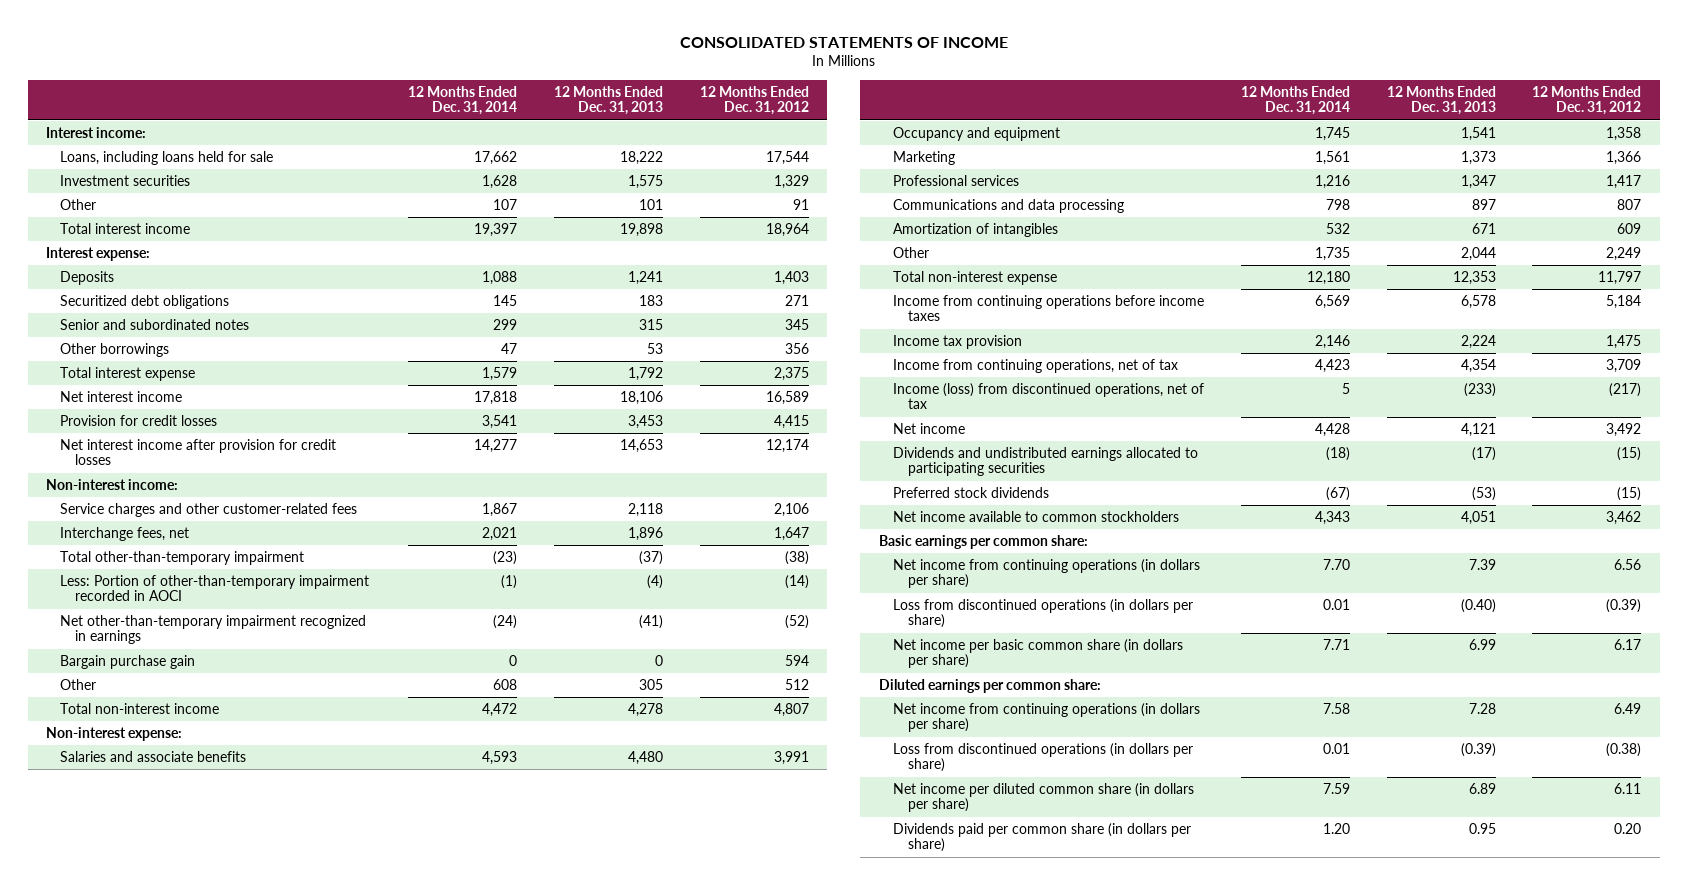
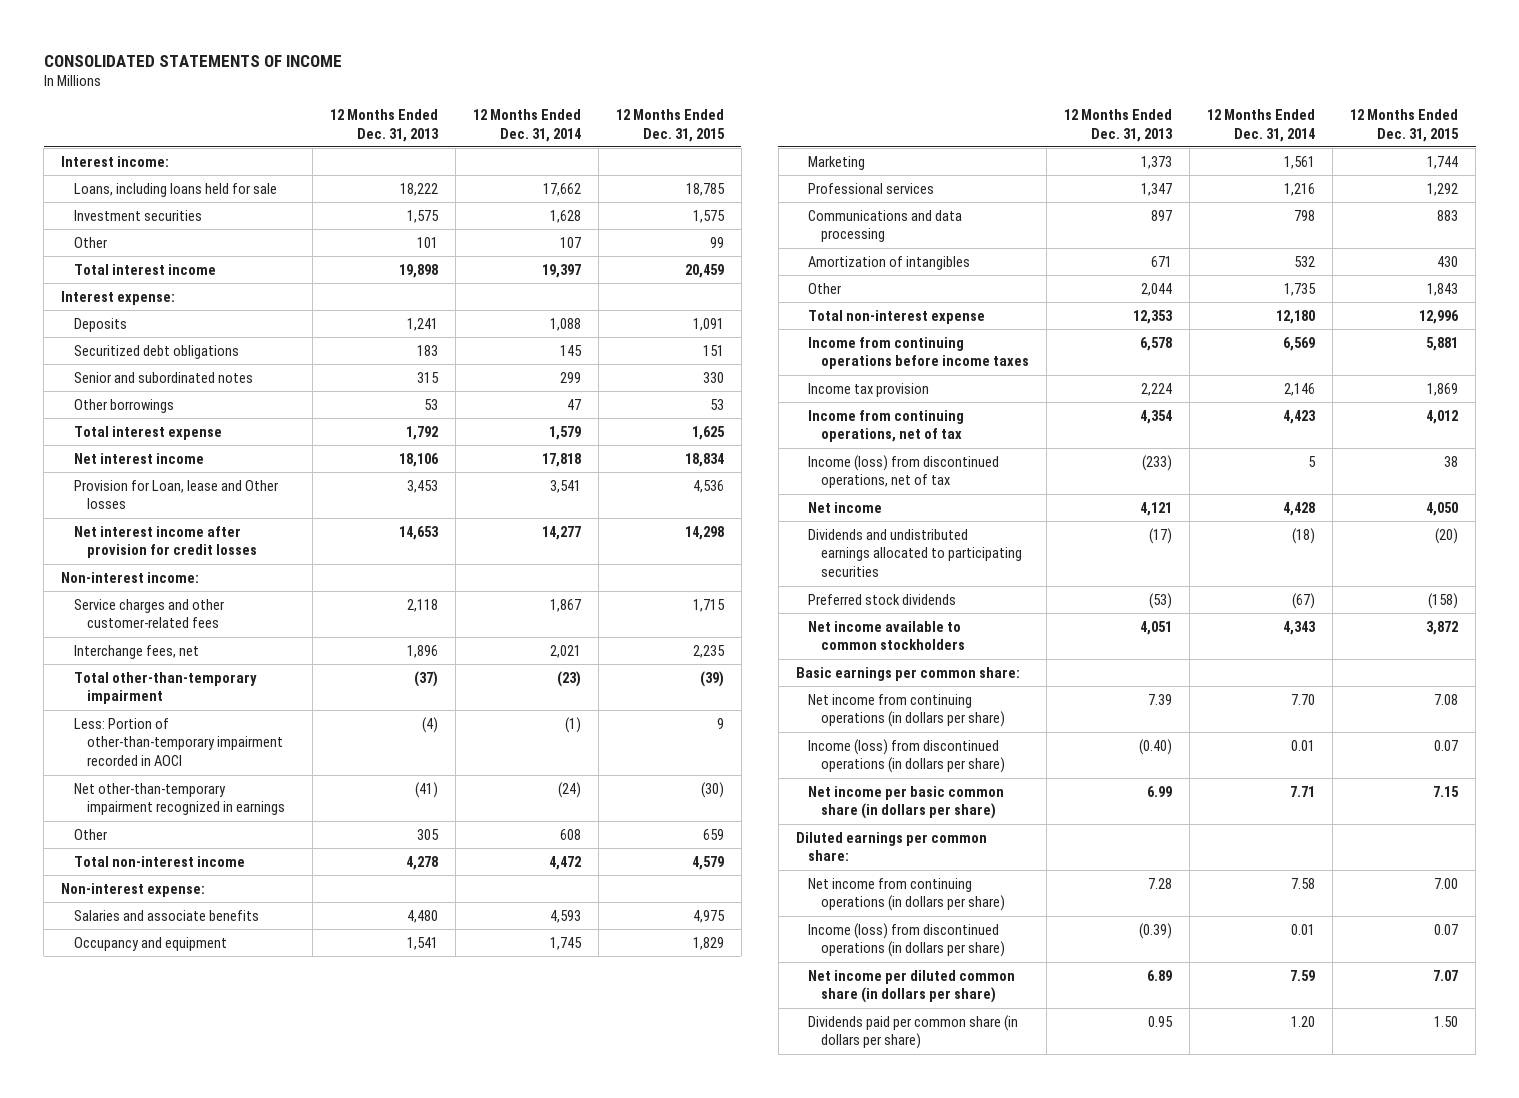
[699,85,809,116] 12 Months Ended Dec. 31, 2012 -> none
none -> [615,108,725,142] 12 Months Ended Dec. 31, 2015
[60,414,218,426] Provision for credit losses -> [73,479,278,510] Provision for Loan, lease and Other losses
[60,654,196,669] Bargain purchase gain -> none
[893,598,1194,629] Loss from discontinued operations (in dollars per share) -> [808,738,1005,774] Income (loss) from discontinued operations (in dollars per share)
[893,742,1194,773] Loss from discontinued operations (in dollars per share) -> [808,922,1005,958] Income (loss) from discontinued operations (in dollars per share)

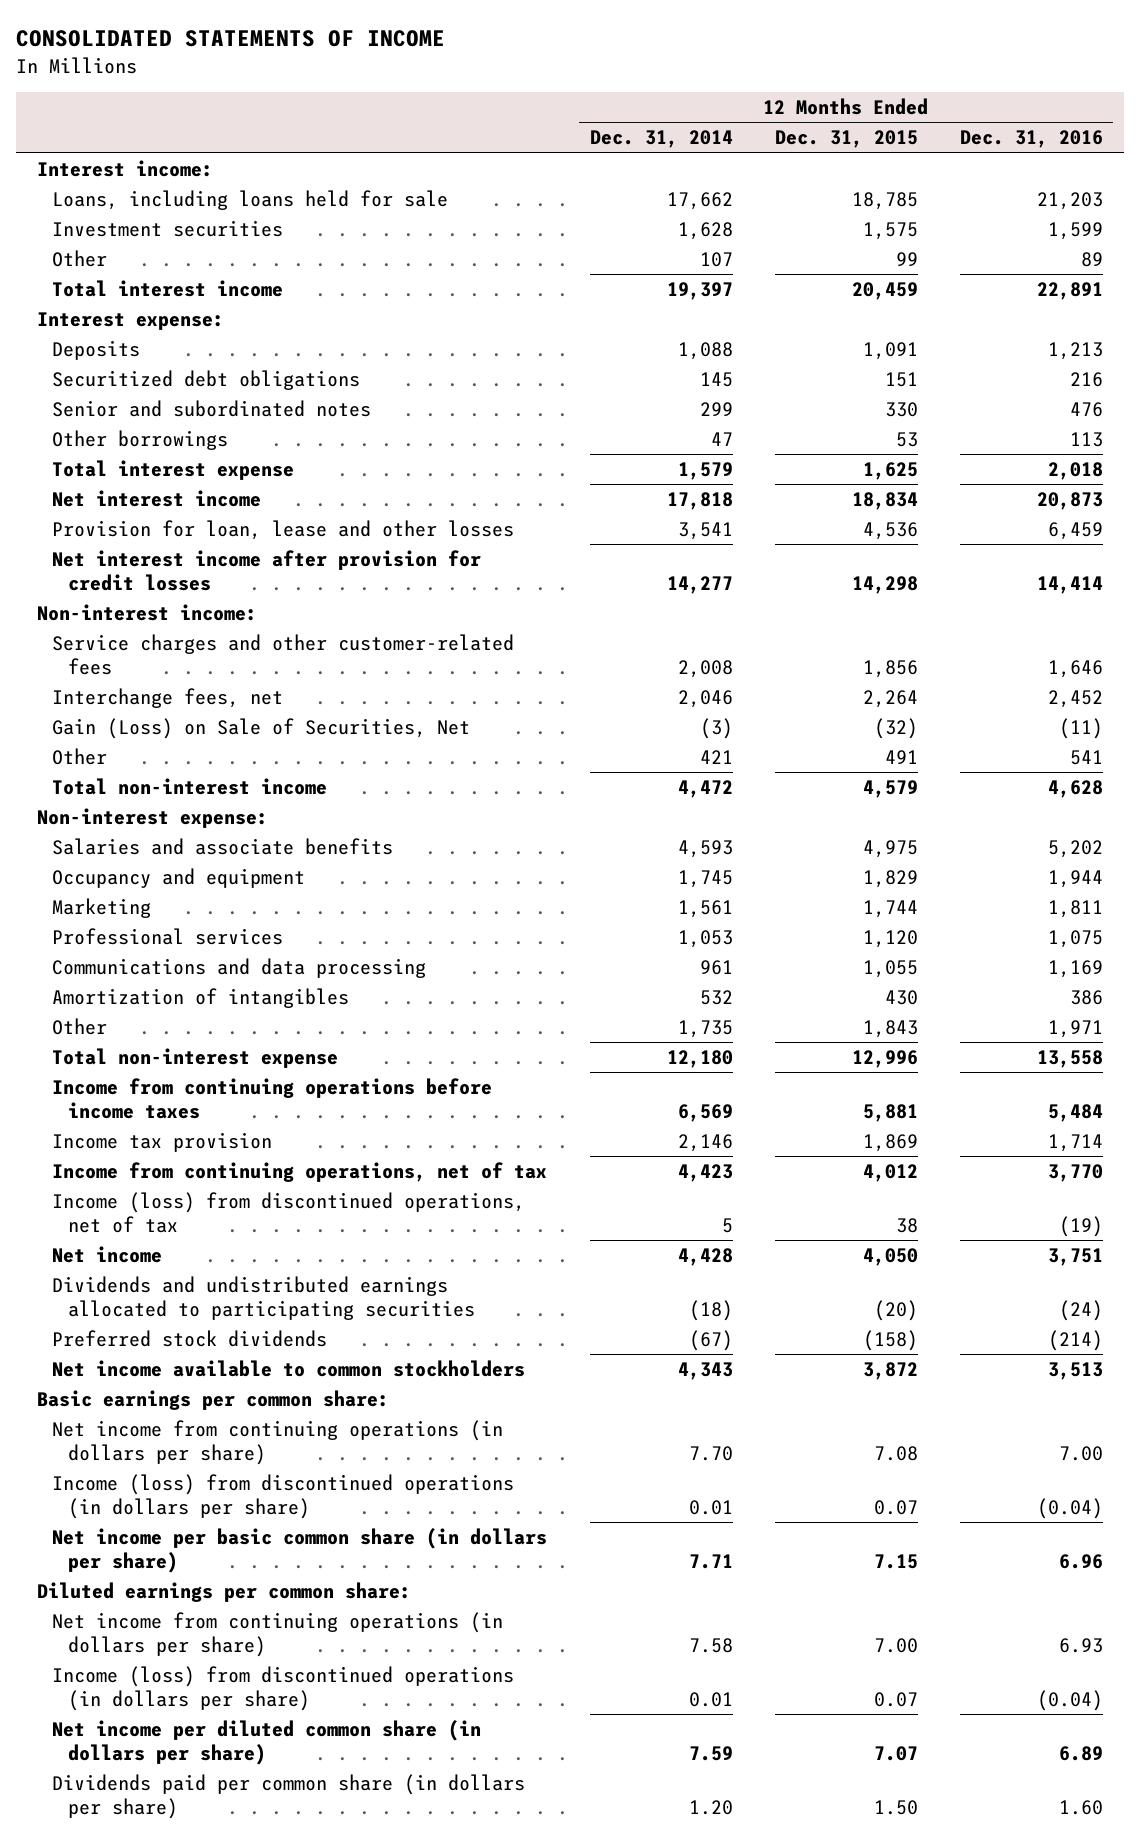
[329,108,439,142] 12 Months Ended Dec. 31, 2013 -> none
none -> [959,130,1103,149] Dec. 31, 2016
[73,479,278,510] Provision for Loan, lease and Other losses -> [52,519,515,540] Provision for loan, lease and other losses
[73,671,257,705] Total other-than-temporary impairment -> none
[73,717,283,767] Less: Portion of other-than-temporary impairment recorded in AOCI -> none
[73,782,285,816] Net other-than-temporary impairment recognized in earnings -> none
[549,598,581,612] 1,867 -> [677,659,733,678] 2,008
[692,598,725,612] 1,715 -> [862,659,918,678] 1,856
[549,644,581,658] 2,021 -> [677,689,733,708] 2,046
[692,644,725,658] 2,235 -> [862,689,918,708] 2,264
none -> [52,717,471,739] Gain (Loss) on Sale of Securities, Net
[559,828,581,840] 608 -> [699,749,733,764] 421
[702,828,724,840] 659 -> [884,749,918,764] 491
[1283,182,1315,196] 1,216 -> [677,929,733,948] 1,053
[1427,182,1459,196] 1,292 -> [862,929,918,948] 1,120
[1293,209,1315,221] 798 -> [699,959,733,975] 961
[1437,209,1459,221] 883 -> [862,959,918,978] 1,055

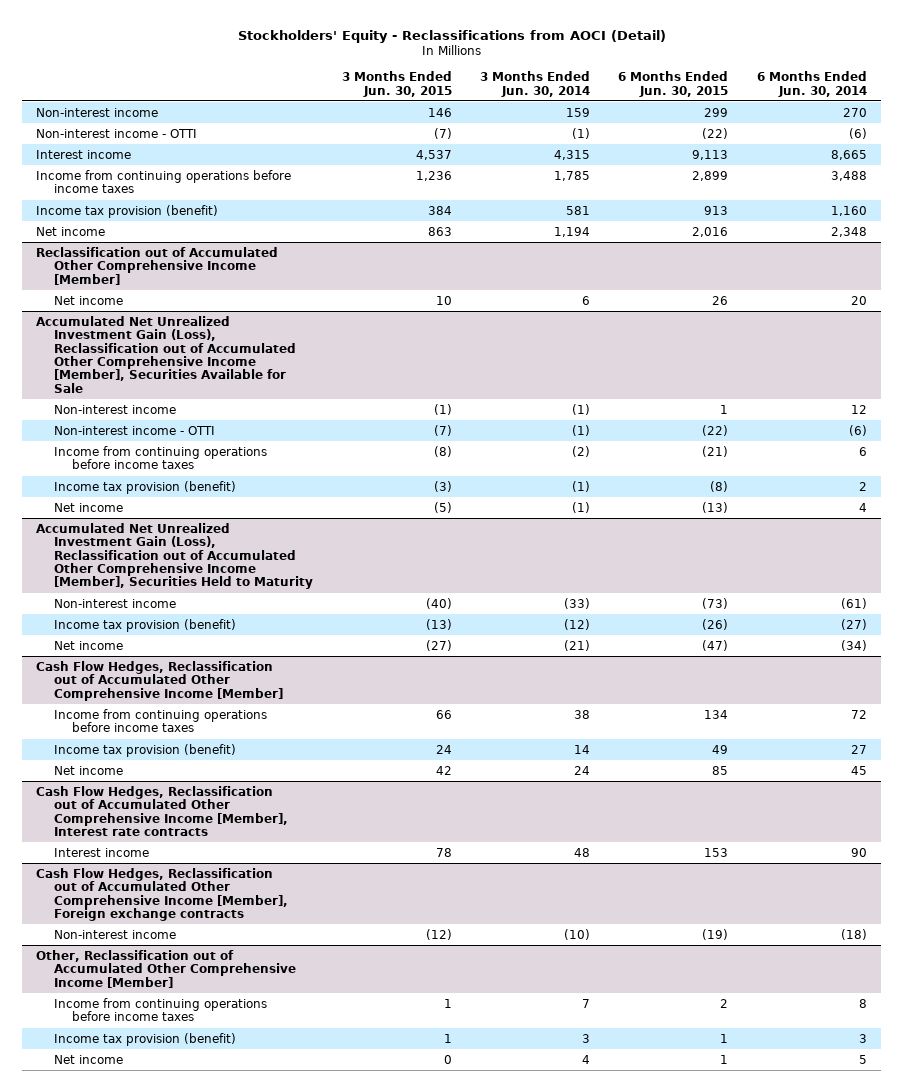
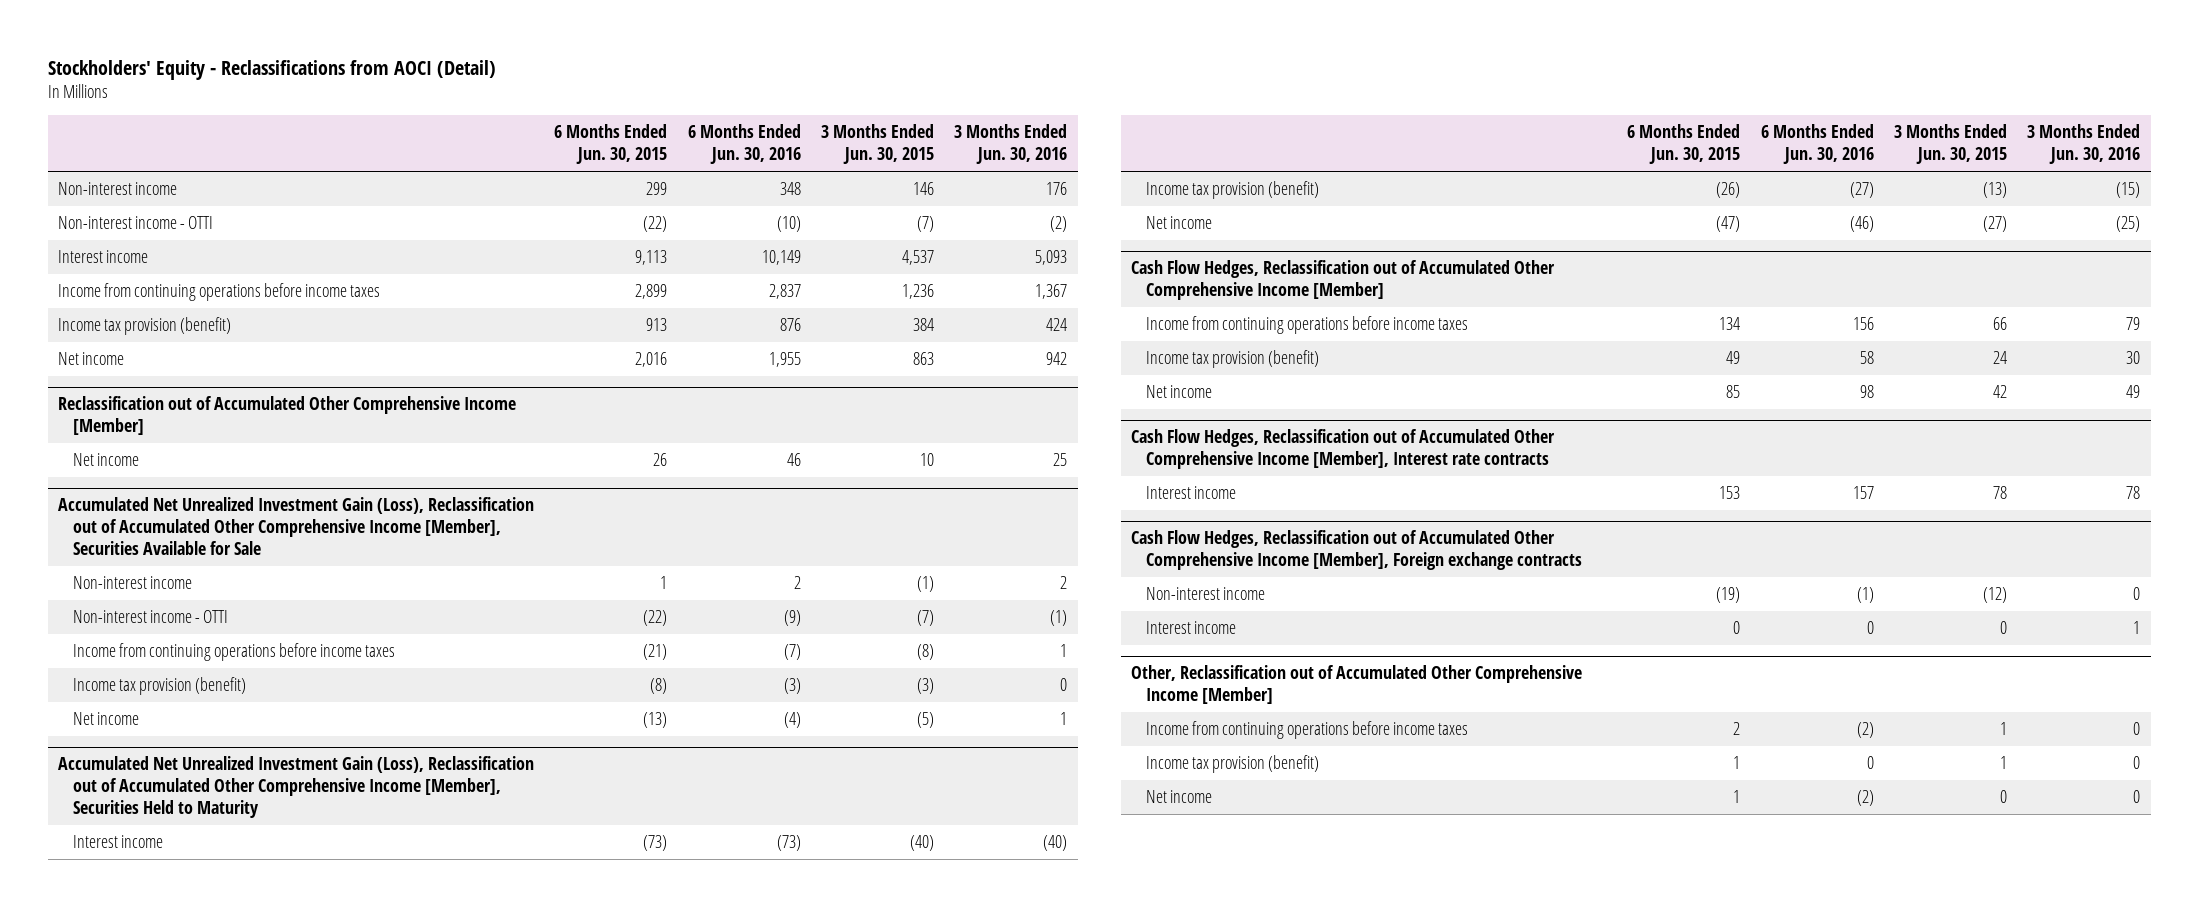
[479,71,590,97] 3 Months Ended Jun. 30, 2014 -> none
[756,71,867,97] 6 Months Ended Jun. 30, 2014 -> none
none -> [687,124,801,165] 6 Months Ended Jun. 30, 2016
none -> [954,124,1068,165] 3 Months Ended Jun. 30, 2016
[54,598,177,608] Non-interest income -> [73,835,164,849] Interest income
none -> [1146,621,1237,635] Interest income

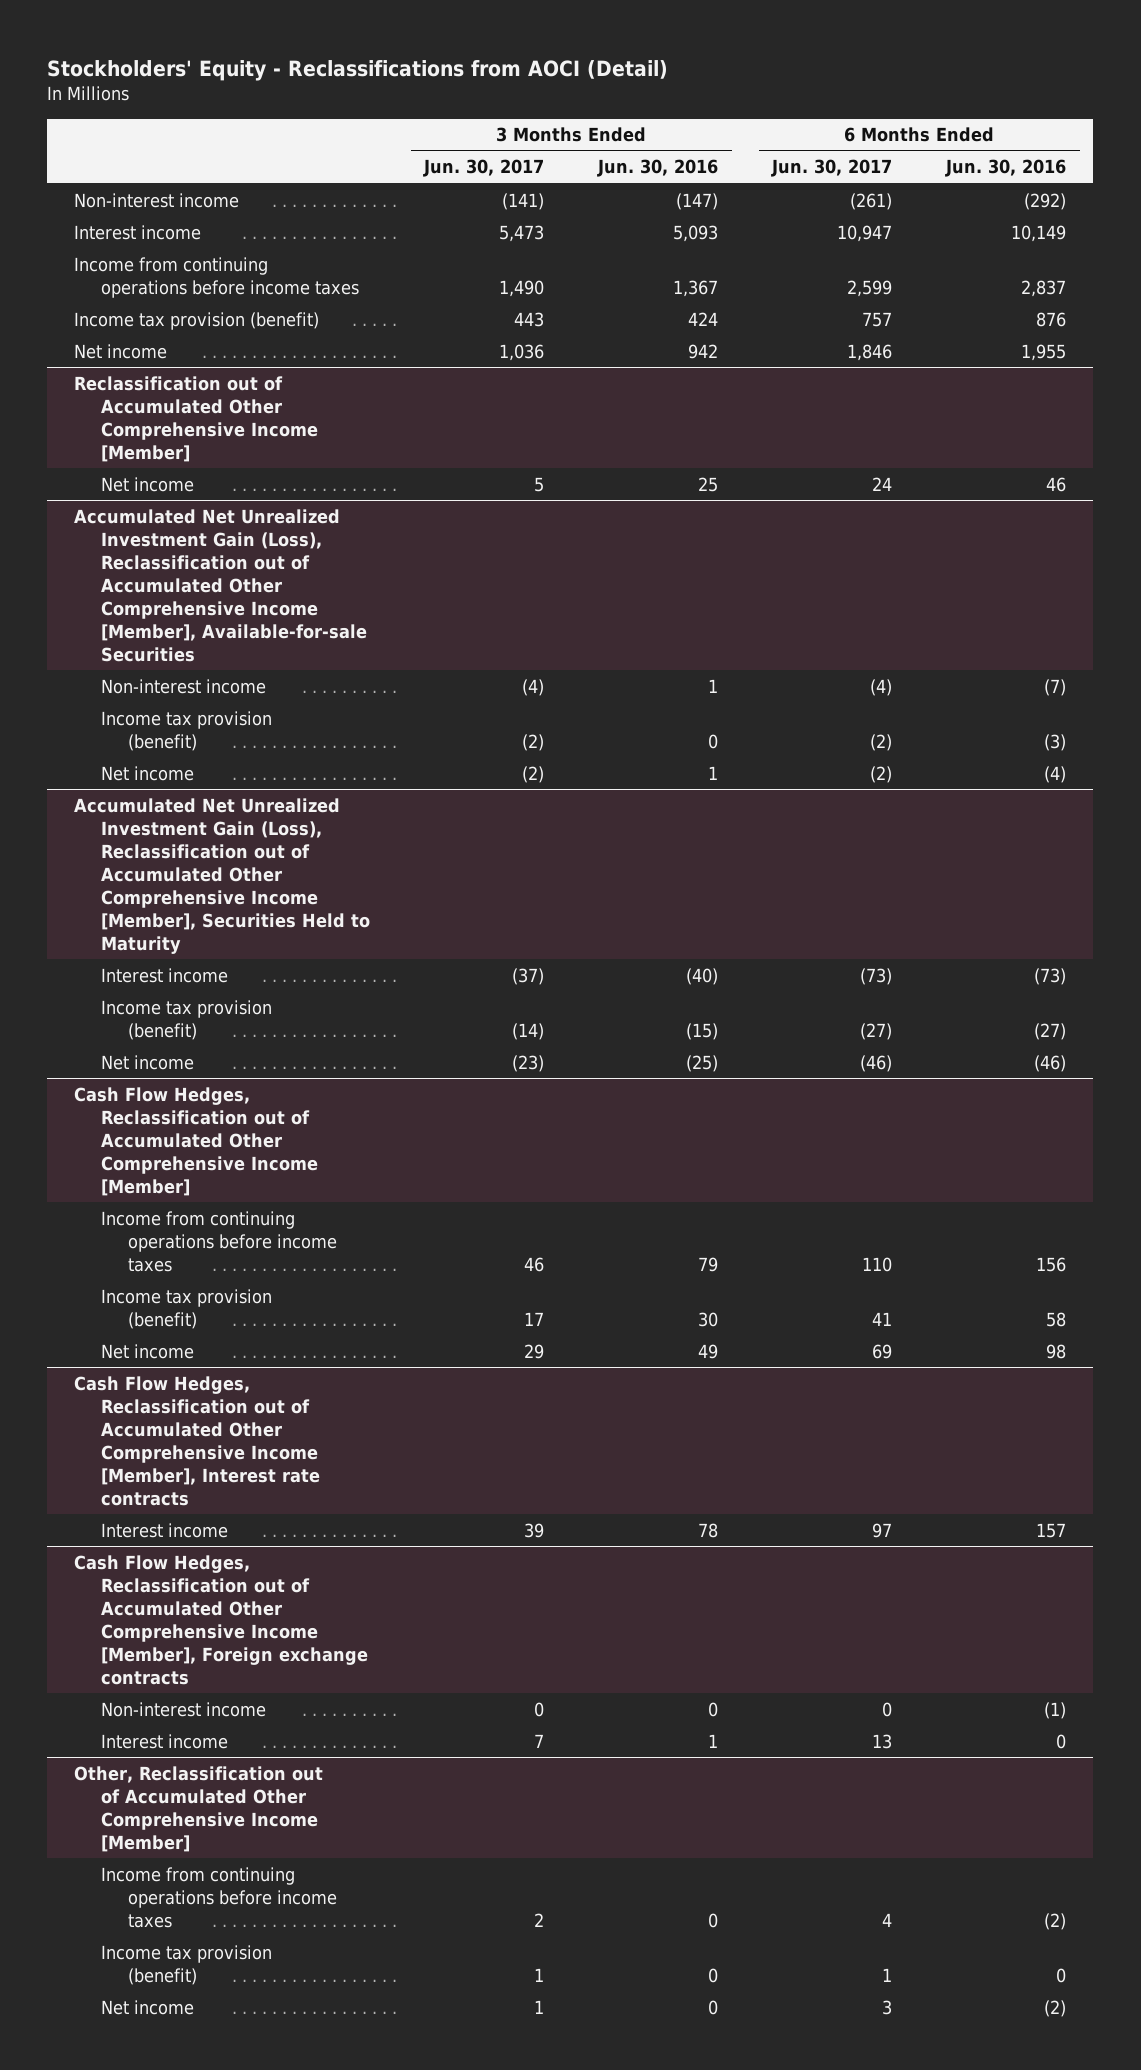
[554,124,668,165] 6 Months Ended Jun. 30, 2015 -> none
[821,124,935,165] 3 Months Ended Jun. 30, 2015 -> none
none -> [423,159,545,178] Jun. 30, 2017
none -> [771,159,893,178] Jun. 30, 2017
[57,216,213,230] Non-interest income - OTTI -> none
[779,182,801,196] 348 -> [1024,192,1067,210] (292)
[1046,182,1068,196] 176 -> [676,192,719,210] (147)
[73,610,229,624] Non-interest income - OTTI -> none
[73,643,396,662] Income from continuing operations before income taxes -> none
[57,497,534,556] Accumulated Net Unrealized Investment Gain (Loss), Reclassification out of Accumulated Other Comprehensive Income [Member], Securities Available for Sale -> [74,508,368,662] Accumulated Net Unrealized Investment Gain (Loss), Reclassification out of Accumulated Other Comprehensive Income [Member], Available-for-sale Securities
[793,576,801,590] 2 -> [1044,678,1067,696] (7)
[1060,576,1068,590] 2 -> [708,678,719,693] 1

